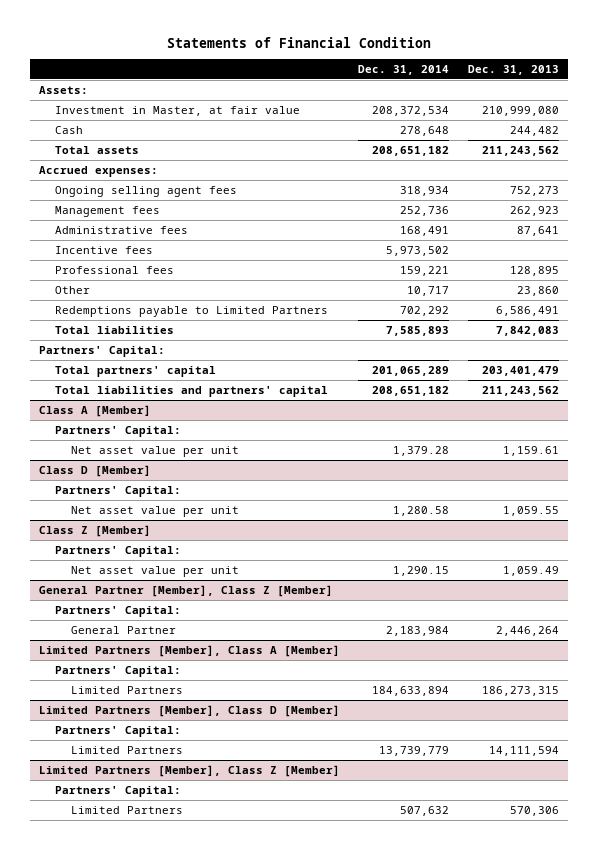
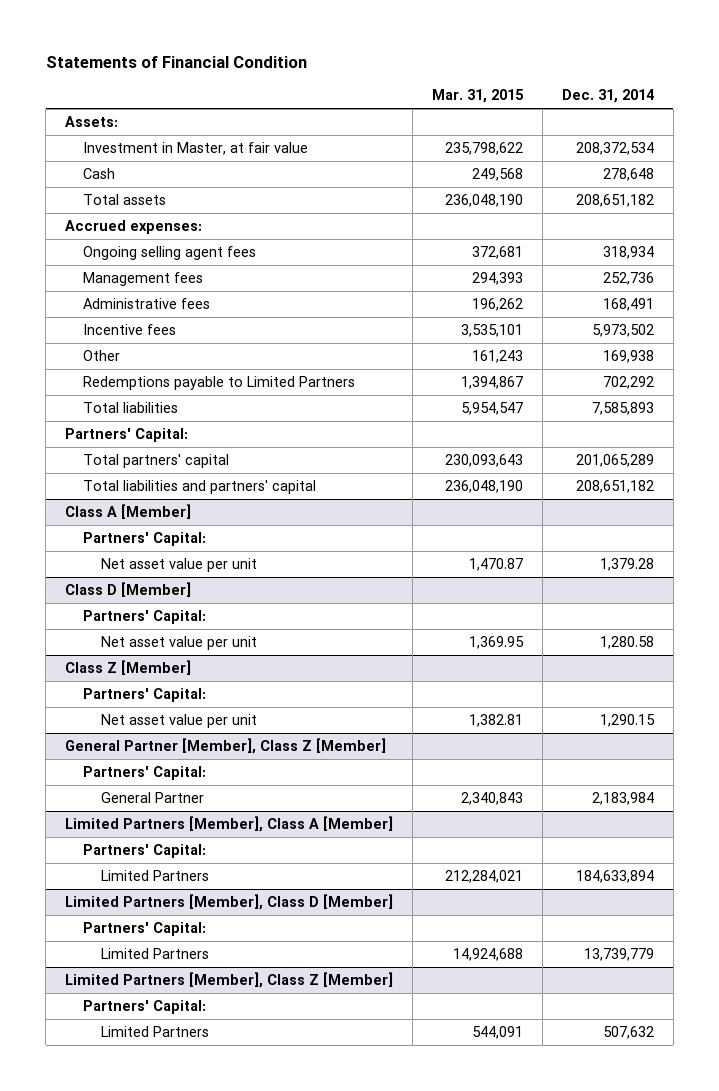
[467,64,559,75] Dec. 31, 2013 -> none
none -> [431,89,524,104] Mar. 31, 2015
[55,266,175,275] Professional fees -> none
[407,286,450,297] 10,717 -> [602,350,654,364] 169,938

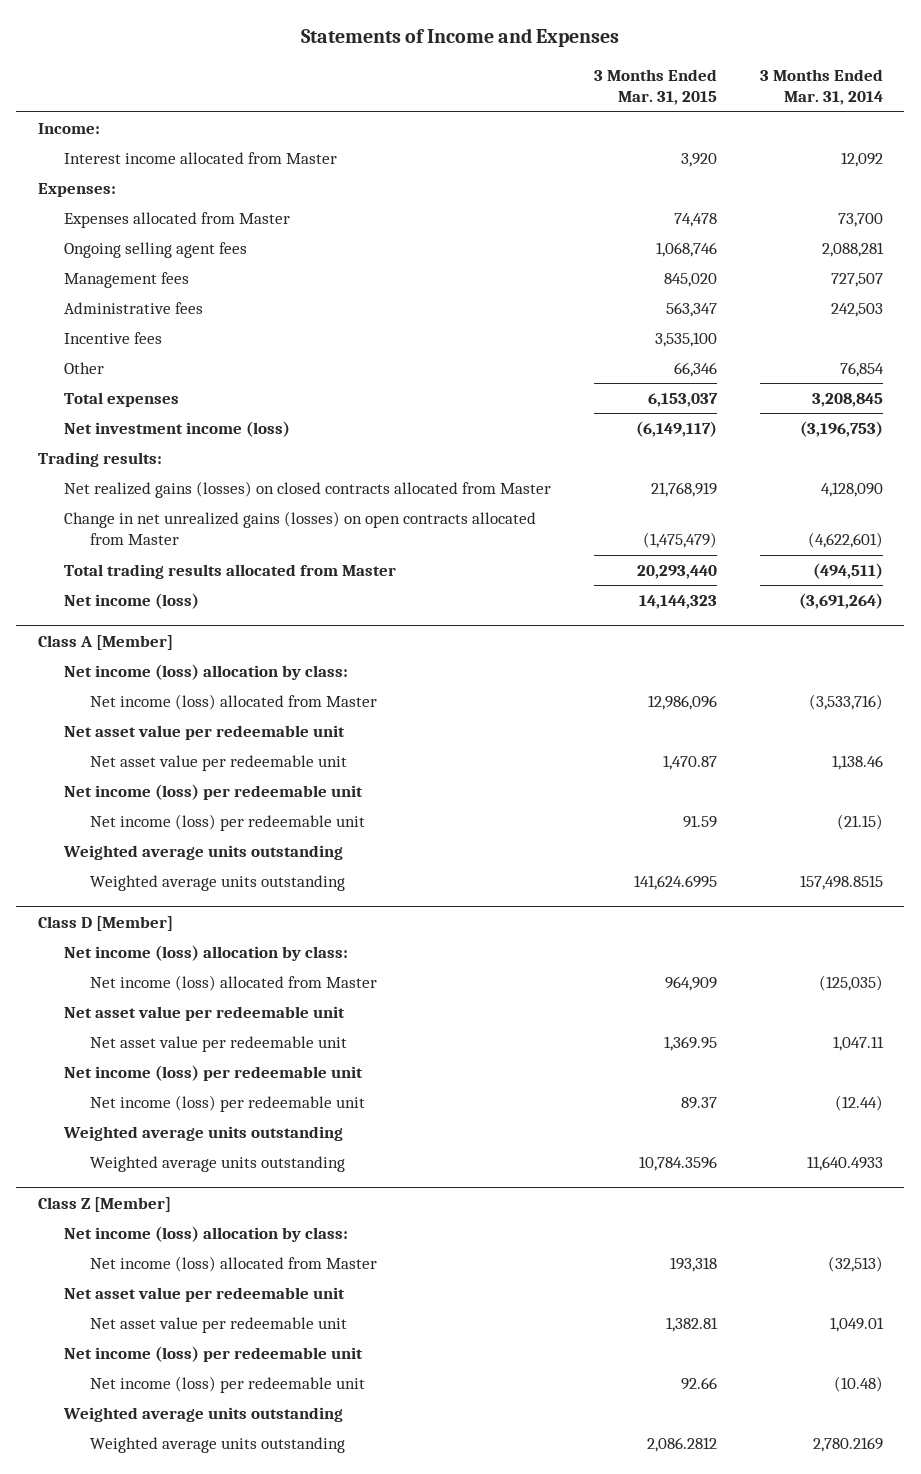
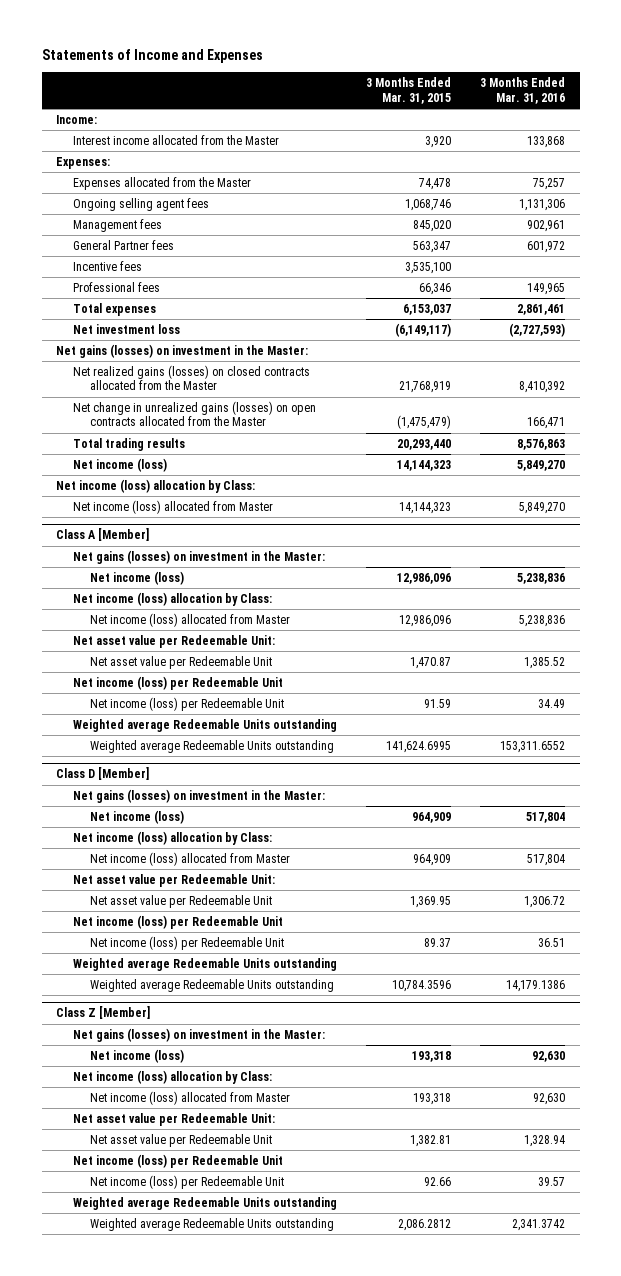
[759,68,883,106] 3 Months Ended Mar. 31, 2014 -> none
none -> [480,77,566,104] 3 Months Ended Mar. 31, 2016
[63,151,337,164] Interest income allocated from Master -> [72,134,279,145] Interest income allocated from the Master
[63,211,290,228] Expenses allocated from Master -> [72,176,251,190] Expenses allocated from the Master
[63,301,203,314] Administrative fees -> [72,239,174,250] General Partner fees
[63,361,104,374] Other -> [72,281,160,292] Professional fees
[37,451,162,467] Trading results: -> none
[63,420,290,437] Net investment income (loss) -> [72,323,180,334] Net investment loss
none -> [56,343,309,358] Net gains (losses) on investment in the Master:
[63,480,551,498] Net realized gains (losses) on closed contracts allocated from Master -> [72,364,310,391] Net realized gains (losses) on closed contracts allocated from the Master
[63,510,536,546] Change in net unrealized gains (losses) on open contracts allocated from Master -> [72,400,316,427] Net change in unrealized gains (losses) on open contracts allocated from the Master
[63,563,396,579] Total trading results allocated from Master -> [72,437,185,451] Total trading results
none -> [56,478,256,493] Net income (loss) allocation by Class:
none -> [72,499,273,514] Net income (loss) allocated from Master
none -> [72,549,325,564] Net gains (losses) on investment in the Master:
none -> [89,570,184,585] Net income (loss)
[63,663,348,680] Net income (loss) allocation by class: -> [72,591,272,606] Net income (loss) allocation by Class:
[63,724,345,740] Net asset value per redeemable unit -> [72,634,275,648] Net asset value per Redeemable Unit:
[89,754,347,771] Net asset value per redeemable unit -> [89,655,272,669] Net asset value per Redeemable Unit
[63,783,363,800] Net income (loss) per redeemable unit -> [72,675,283,690] Net income (loss) per Redeemable Unit
[89,813,365,831] Net income (loss) per redeemable unit -> [89,696,284,711] Net income (loss) per Redeemable Unit
[62,844,343,860] Weighted average units outstanding -> [72,718,337,732] Weighted average Redeemable Units outstanding
[89,874,345,891] Weighted average units outstanding -> [89,739,334,753] Weighted average Redeemable Units outstanding
none -> [72,788,325,803] Net gains (losses) on investment in the Master:
none -> [89,809,184,824] Net income (loss)
[63,944,348,961] Net income (loss) allocation by class: -> [72,830,272,845] Net income (loss) allocation by Class:
[63,1005,345,1021] Net asset value per redeemable unit -> [72,873,275,887] Net asset value per Redeemable Unit:
[89,1035,347,1052] Net asset value per redeemable unit -> [89,894,272,908] Net asset value per Redeemable Unit
[63,1064,363,1081] Net income (loss) per redeemable unit -> [72,914,283,929] Net income (loss) per Redeemable Unit
[89,1094,365,1112] Net income (loss) per redeemable unit -> [89,935,284,950] Net income (loss) per Redeemable Unit
[62,1125,343,1141] Weighted average units outstanding -> [72,957,337,971] Weighted average Redeemable Units outstanding
[89,1155,345,1172] Weighted average units outstanding -> [89,978,334,992] Weighted average Redeemable Units outstanding
none -> [72,1027,325,1042] Net gains (losses) on investment in the Master:
none -> [89,1048,184,1063] Net income (loss)
[63,1225,348,1242] Net income (loss) allocation by class: -> [72,1069,272,1084] Net income (loss) allocation by Class:
[63,1286,345,1302] Net asset value per redeemable unit -> [72,1112,275,1126] Net asset value per Redeemable Unit:
[89,1316,347,1333] Net asset value per redeemable unit -> [89,1133,272,1147] Net asset value per Redeemable Unit
[63,1345,363,1362] Net income (loss) per redeemable unit -> [72,1153,283,1168] Net income (loss) per Redeemable Unit
[89,1375,365,1393] Net income (loss) per redeemable unit -> [89,1174,284,1189] Net income (loss) per Redeemable Unit
[62,1406,343,1422] Weighted average units outstanding -> [72,1196,337,1210] Weighted average Redeemable Units outstanding
[89,1436,345,1453] Weighted average units outstanding -> [89,1217,334,1231] Weighted average Redeemable Units outstanding

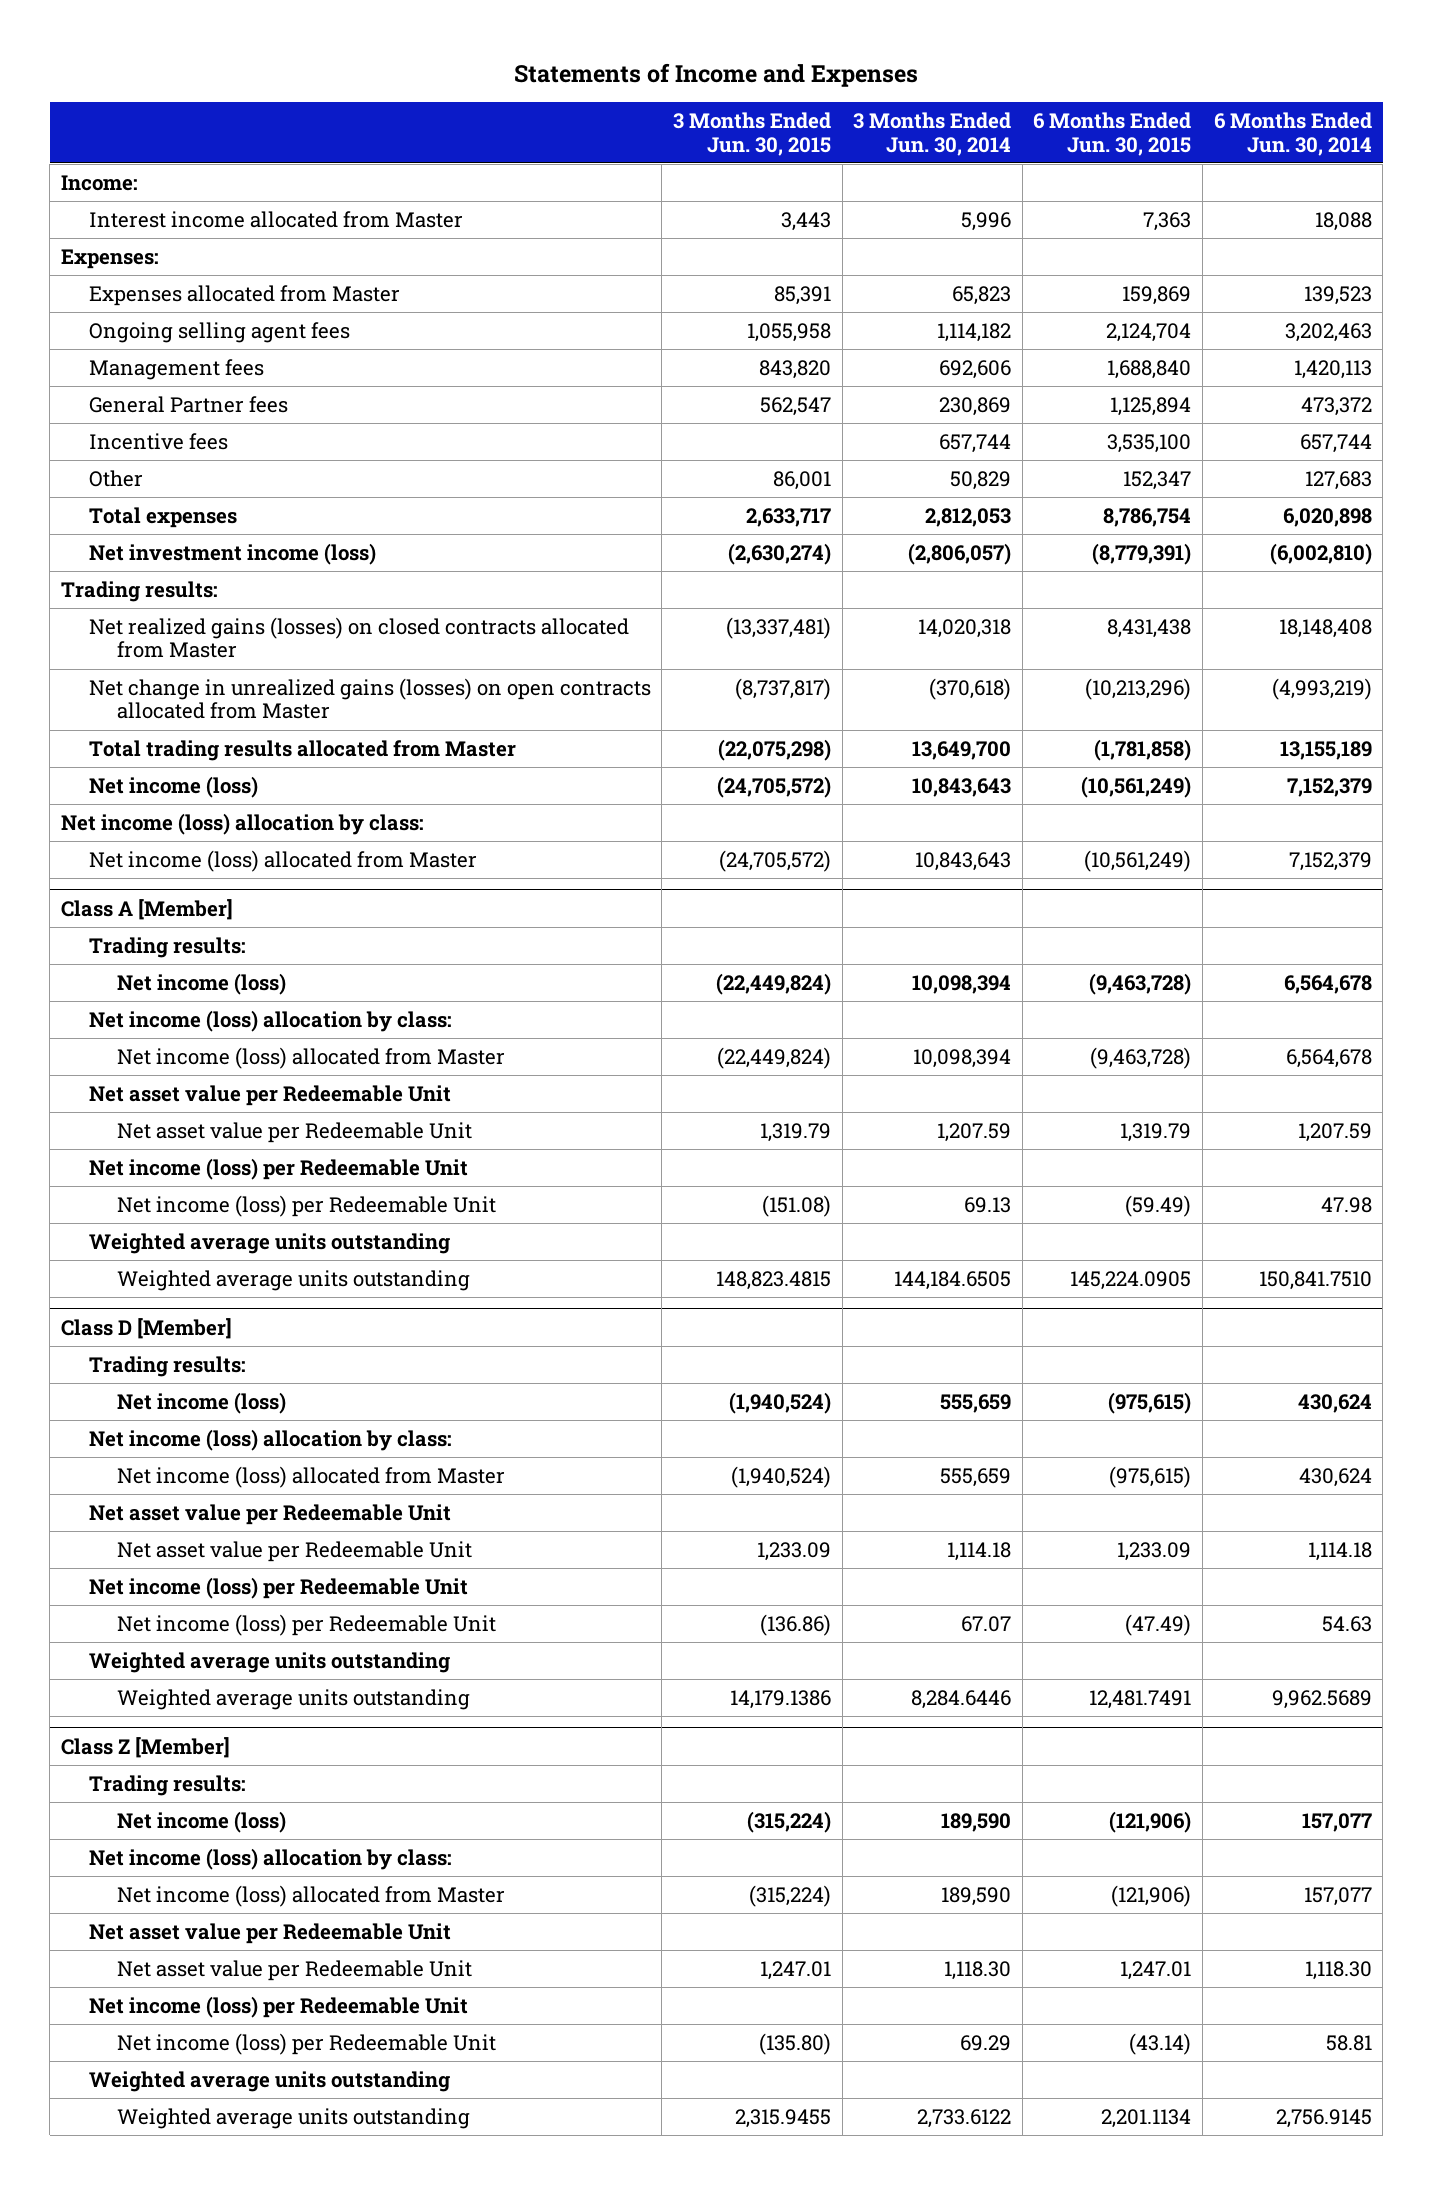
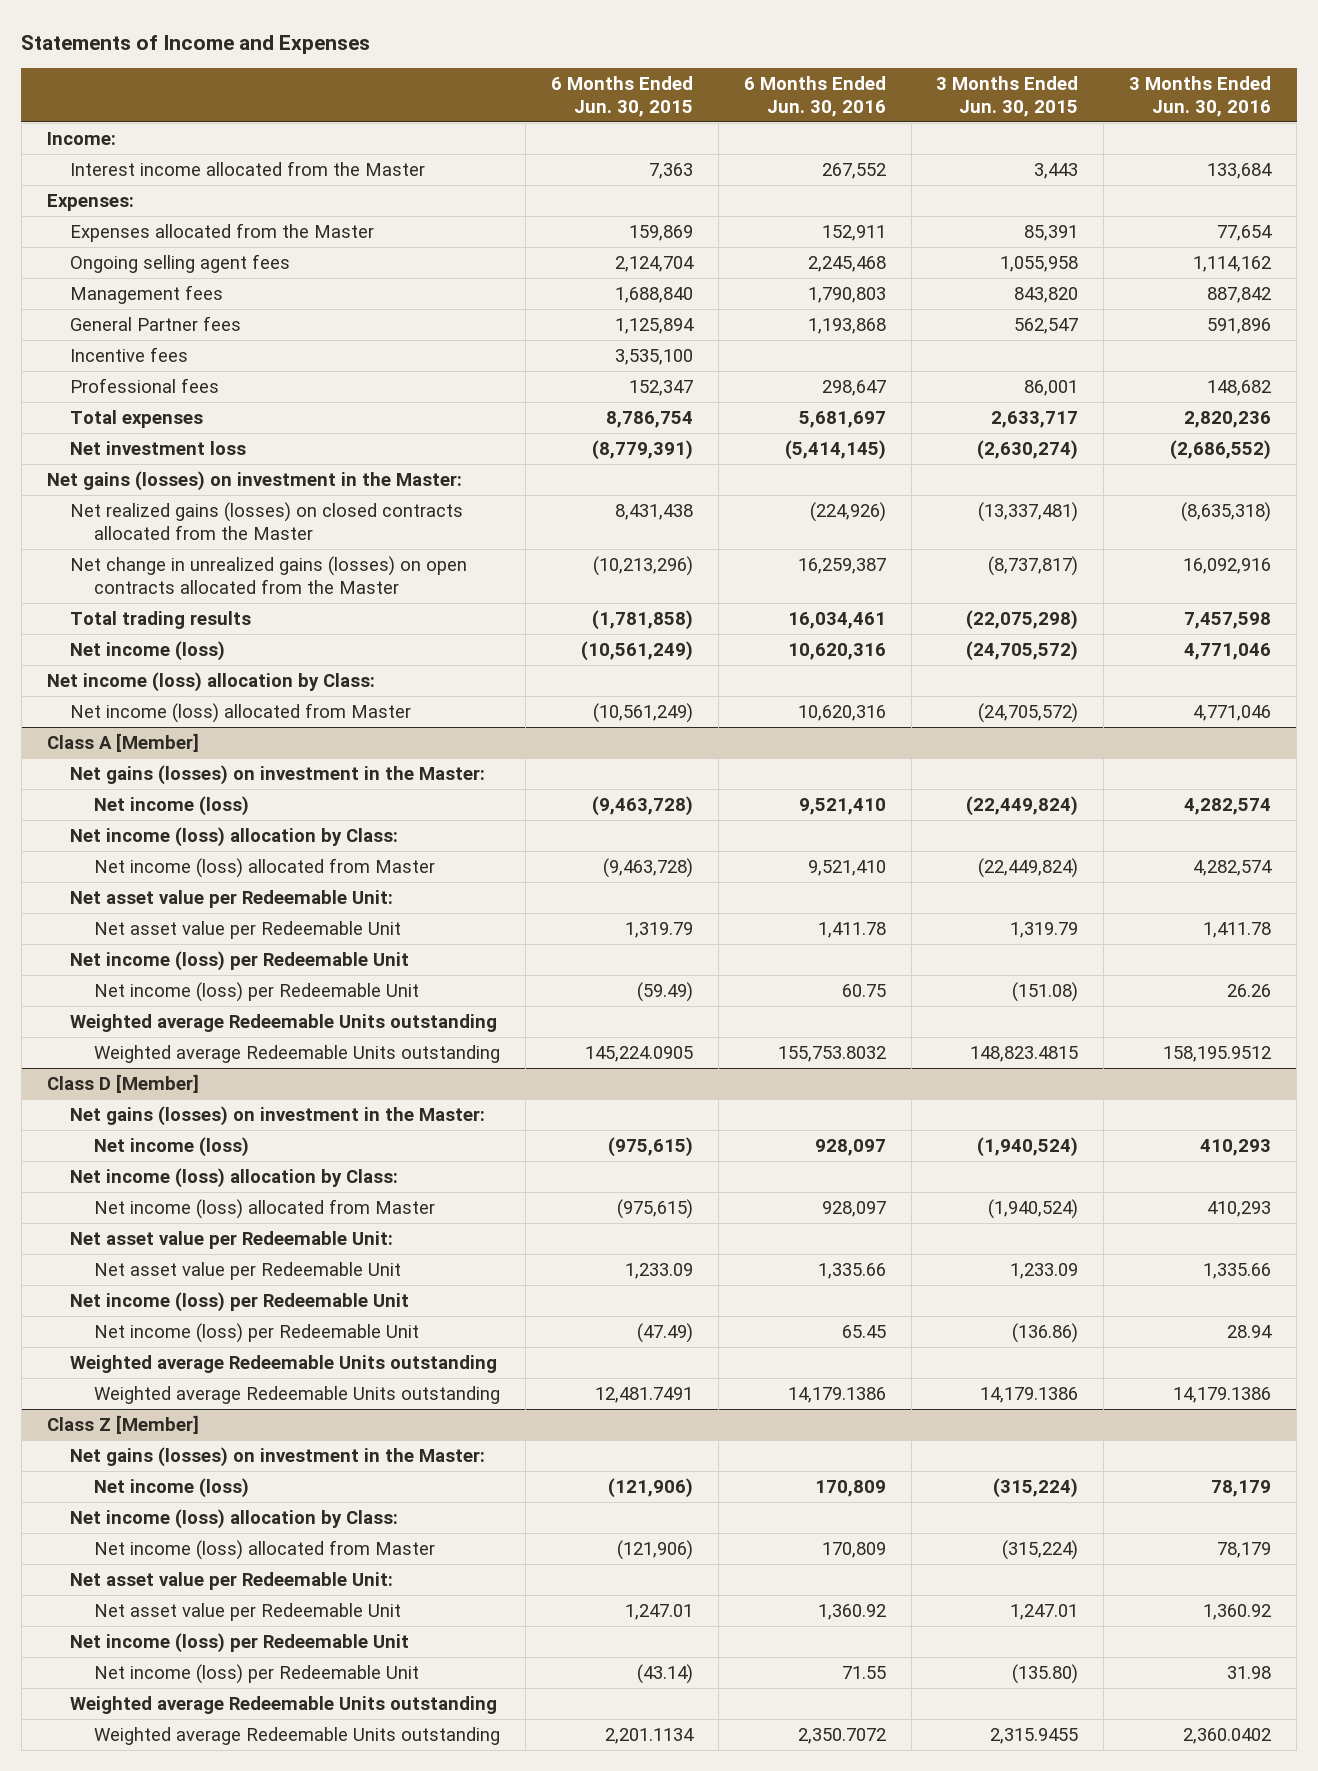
[853,111,1012,156] 3 Months Ended Jun. 30, 2014 -> none
[1213,111,1372,156] 6 Months Ended Jun. 30, 2014 -> none
none -> [743,76,886,117] 6 Months Ended Jun. 30, 2016
none -> [1129,76,1272,117] 3 Months Ended Jun. 30, 2016
[88,210,463,228] Interest income allocated from Master -> [70,160,426,176] Interest income allocated from the Master
[88,284,400,306] Expenses allocated from Master -> [70,222,375,242] Expenses allocated from the Master
[88,469,143,487] Other -> [70,377,220,393] Professional fees
[60,580,218,602] Trading results: -> none
[88,542,376,565] Net investment income (loss) -> [70,440,247,455] Net investment loss
none -> [46,470,462,491] Net gains (losses) on investment in the Master:
[88,616,629,659] Net realized gains (losses) on closed contracts allocated from Master -> [70,501,464,540] Net realized gains (losses) on closed contracts allocated from the Master
[88,677,651,720] Net change in unrealized gains (losses) on open contracts allocated from Master -> [70,555,468,594] Net change in unrealized gains (losses) on open contracts allocated from the Master
[88,739,516,761] Total trading results allocated from Master -> [70,610,252,629] Total trading results
[60,812,424,835] Net income (loss) allocation by class: -> [46,671,375,692] Net income (loss) allocation by Class:
[88,936,246,958] Trading results: -> none
none -> [70,764,486,785] Net gains (losses) on investment in the Master:
[88,1009,452,1032] Net income (loss) allocation by class: -> [70,826,399,847] Net income (loss) allocation by Class:
[88,1084,451,1106] Net asset value per Redeemable Unit -> [70,889,394,908] Net asset value per Redeemable Unit:
[88,1232,450,1254] Weighted average units outstanding -> [70,1013,498,1032] Weighted average Redeemable Units outstanding
[116,1269,470,1291] Weighted average units outstanding -> [93,1044,500,1063] Weighted average Redeemable Units outstanding
[88,1355,246,1377] Trading results: -> none
none -> [70,1105,486,1126] Net gains (losses) on investment in the Master:
[88,1428,452,1451] Net income (loss) allocation by class: -> [70,1167,399,1188] Net income (loss) allocation by Class:
[88,1503,451,1525] Net asset value per Redeemable Unit -> [70,1230,394,1249] Net asset value per Redeemable Unit:
[88,1651,450,1673] Weighted average units outstanding -> [70,1354,498,1373] Weighted average Redeemable Units outstanding
[116,1688,470,1710] Weighted average units outstanding -> [93,1385,500,1404] Weighted average Redeemable Units outstanding
[88,1774,246,1796] Trading results: -> none
none -> [70,1446,486,1467] Net gains (losses) on investment in the Master:
[88,1847,452,1870] Net income (loss) allocation by class: -> [70,1508,399,1529] Net income (loss) allocation by Class:
[88,1922,451,1944] Net asset value per Redeemable Unit -> [70,1571,394,1590] Net asset value per Redeemable Unit:
[88,2070,450,2092] Weighted average units outstanding -> [70,1695,498,1714] Weighted average Redeemable Units outstanding
[116,2107,470,2129] Weighted average units outstanding -> [93,1726,500,1745] Weighted average Redeemable Units outstanding

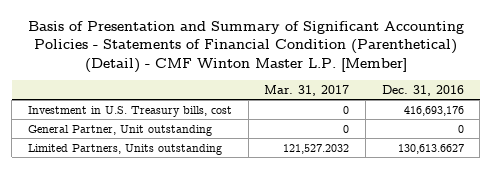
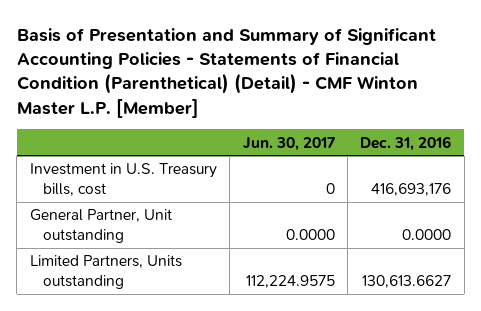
[264,84,350,96] Mar. 31, 2017 -> none
none -> [242,136,335,151] Jun. 30, 2017
[457,124,464,133] 0 -> [402,229,452,241] 0.0000

